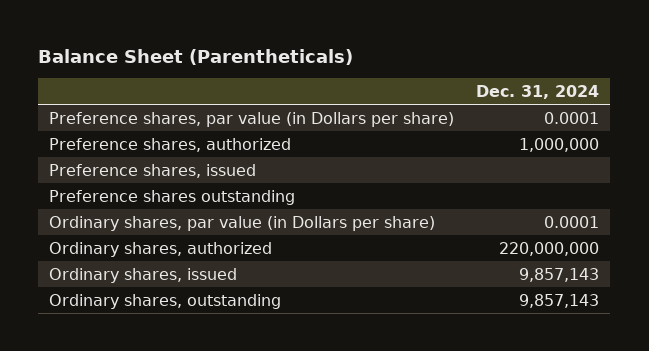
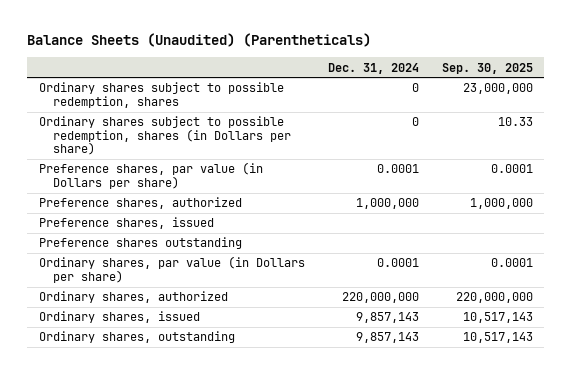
[38,48,354,65] Balance Sheet (Parentheticals) -> [27,33,372,48] Balance Sheets (Unaudited) (Parentheticals)
none -> [441,62,533,74] Sep. 30, 2025
none -> [38,82,284,108] Ordinary shares subject to possible redemption, shares
none -> [38,116,292,156] Ordinary shares subject to possible redemption, shares (in Dollars per share)

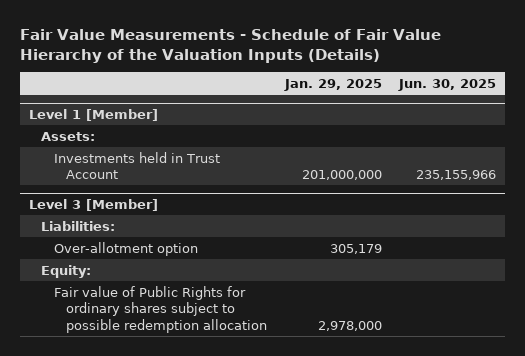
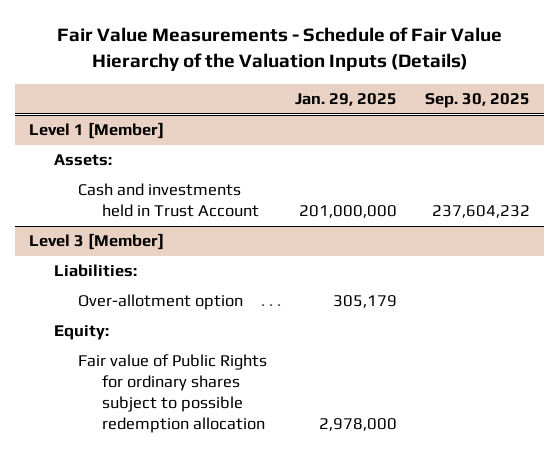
[398,79,497,92] Jun. 30, 2025 -> none
none -> [424,93,530,109] Sep. 30, 2025
[53,151,220,180] Investments held in Trust Account -> [77,183,260,218] Cash and investments held in Trust Account

